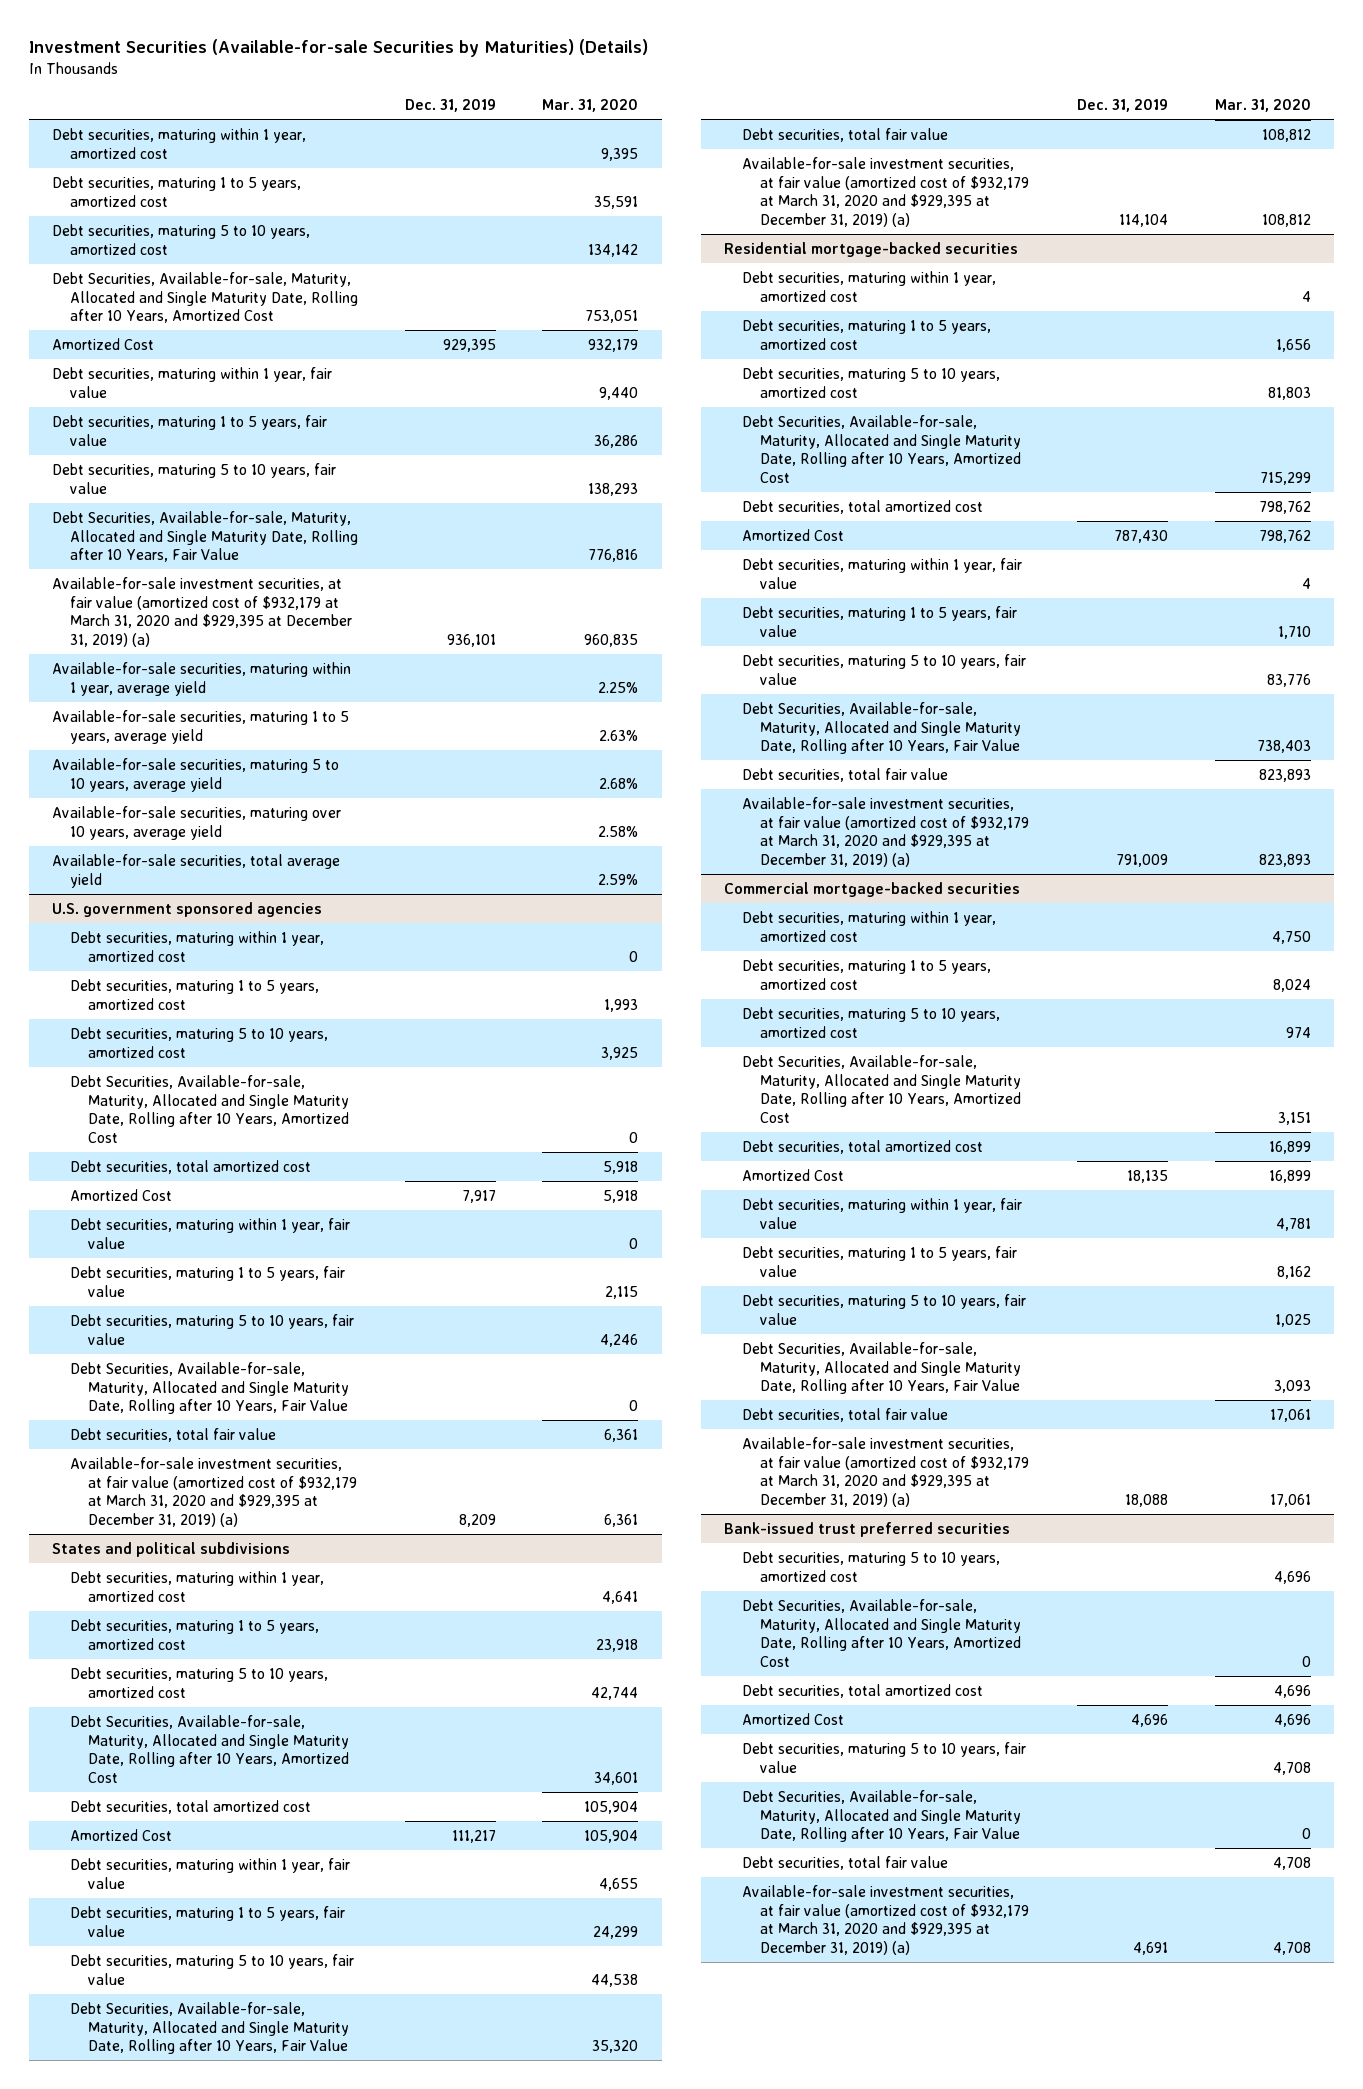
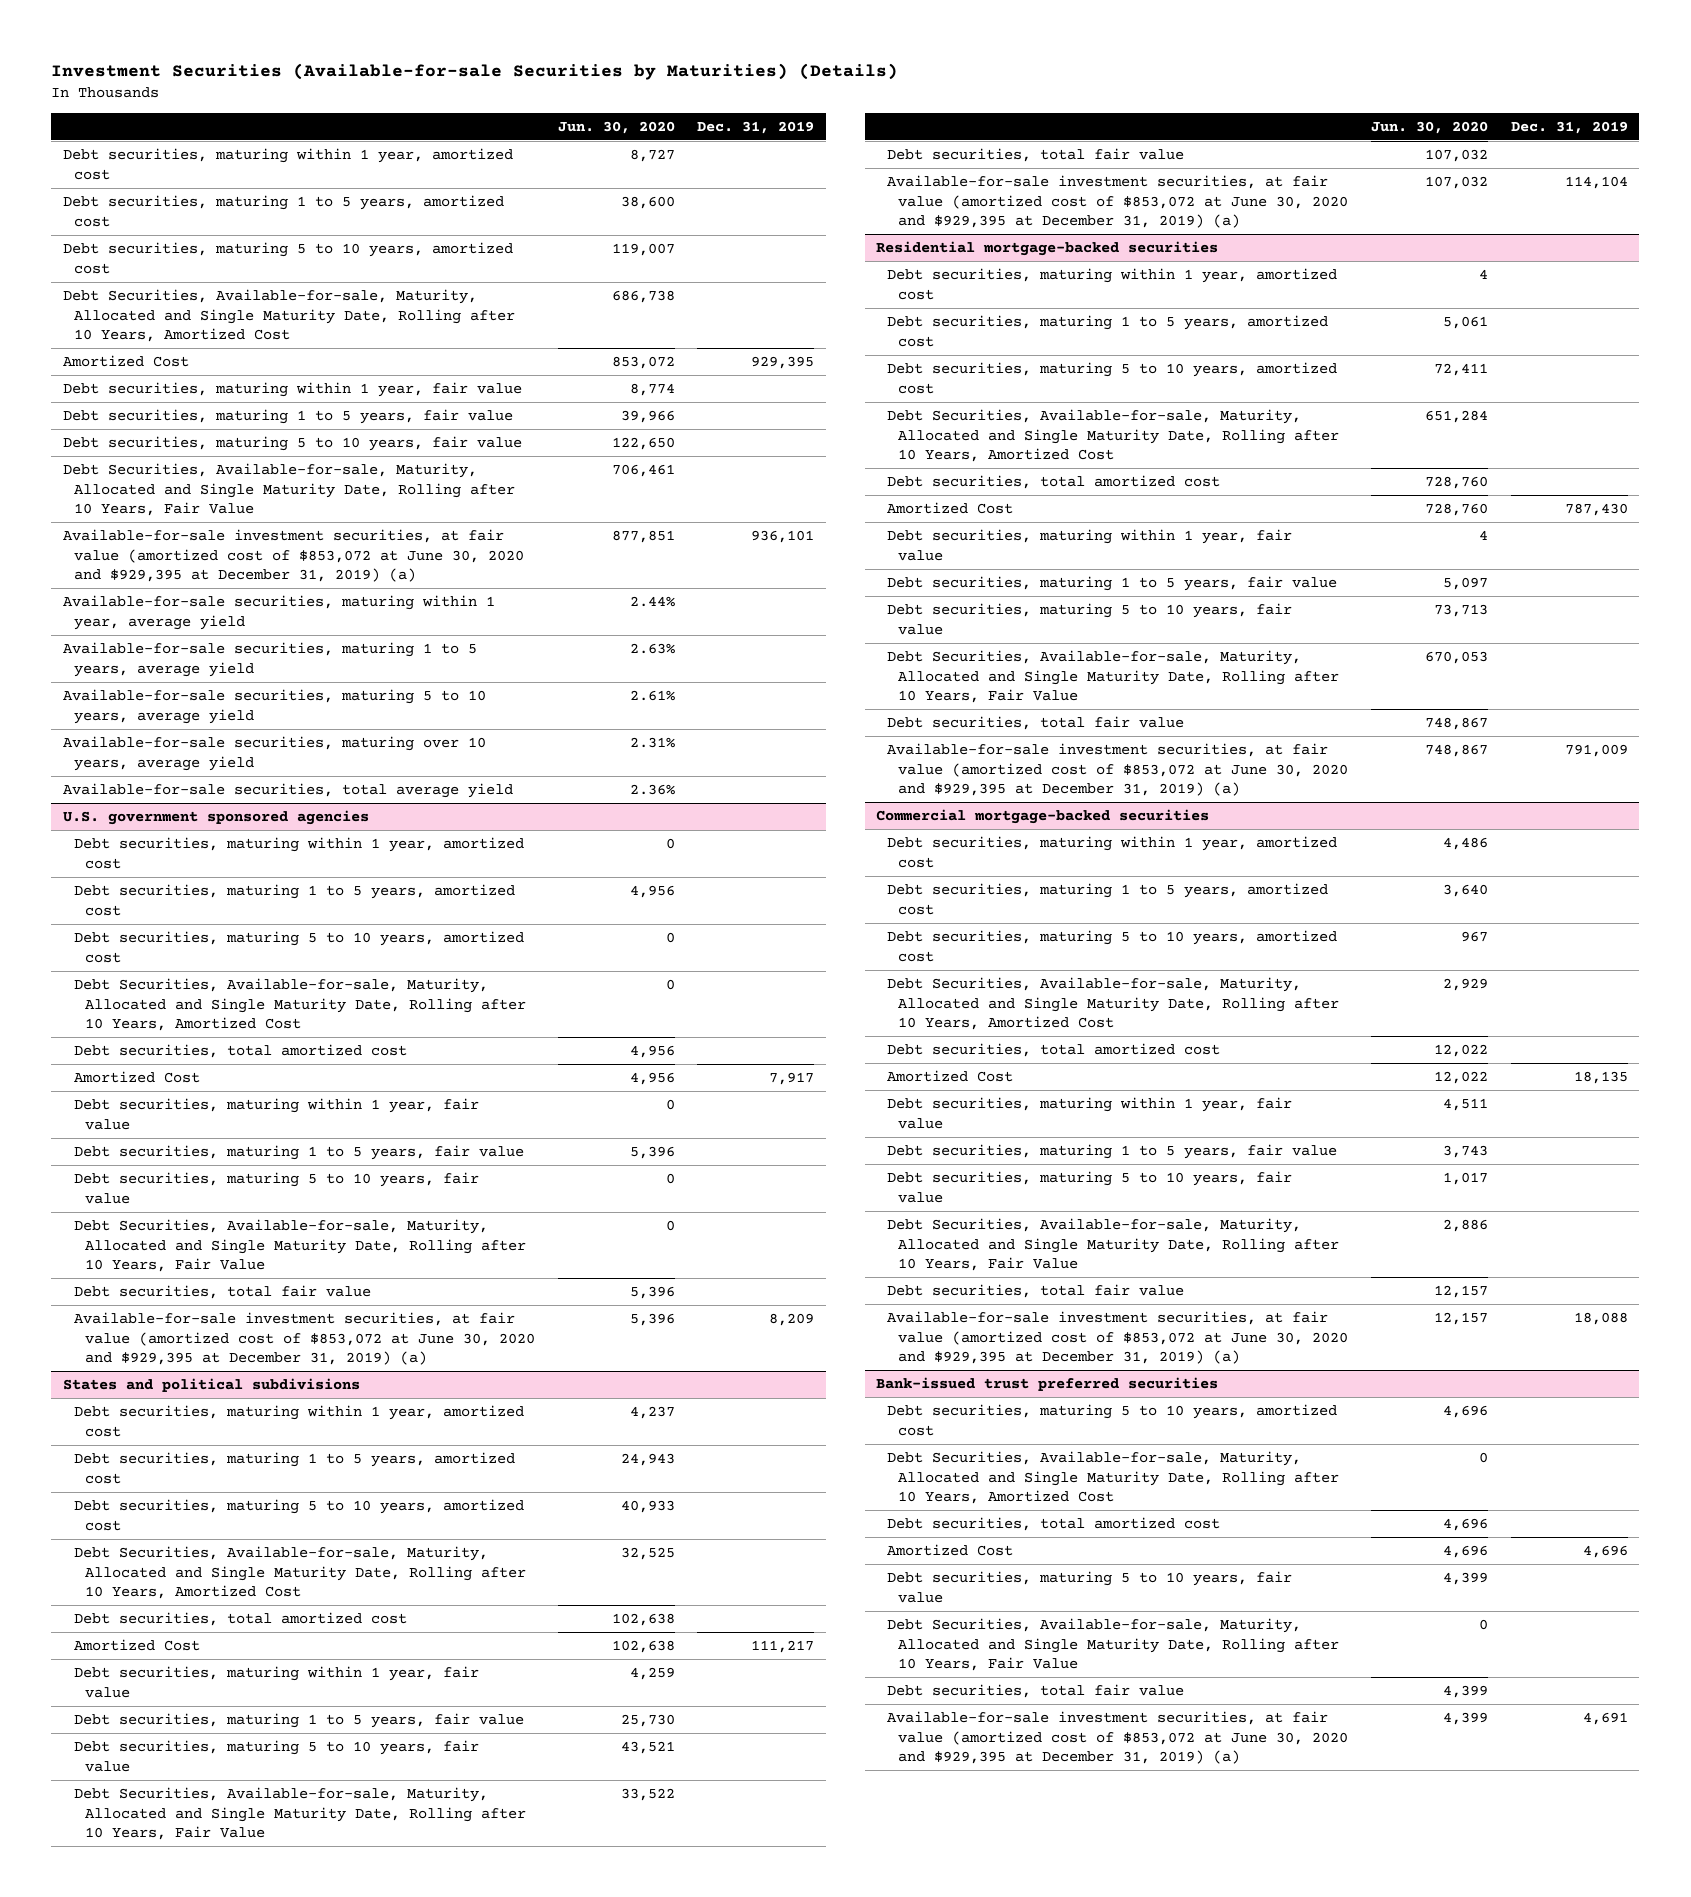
[542,98,639,112] Mar. 31, 2020 -> none
none -> [557,120,675,134] Jun. 30, 2020
[51,576,352,647] Available-for-sale investment securities, at fair value (amortized cost of $932,179 at March 31, 2020 and $929,395 at December 31, 2019) (a) -> [62,529,524,583] Available-for-sale investment securities, at fair value (amortized cost of $853,072 at June 30, 2020 and $929,395 at December 31, 2019) (a)
[69,1456,357,1527] Available-for-sale investment securities, at fair value (amortized cost of $932,179 at March 31, 2020 and $929,395 at December 31, 2019) (a) -> [73,1312,535,1366] Available-for-sale investment securities, at fair value (amortized cost of $853,072 at June 30, 2020 and $929,395 at December 31, 2019) (a)
[742,156,1030,227] Available-for-sale investment securities, at fair value (amortized cost of $932,179 at March 31, 2020 and $929,395 at December 31, 2019) (a) -> [887,175,1349,229] Available-for-sale investment securities, at fair value (amortized cost of $853,072 at June 30, 2020 and $929,395 at December 31, 2019) (a)
[742,796,1030,867] Available-for-sale investment securities, at fair value (amortized cost of $932,179 at March 31, 2020 and $929,395 at December 31, 2019) (a) -> [887,743,1349,797] Available-for-sale investment securities, at fair value (amortized cost of $853,072 at June 30, 2020 and $929,395 at December 31, 2019) (a)
[742,1436,1030,1507] Available-for-sale investment securities, at fair value (amortized cost of $932,179 at March 31, 2020 and $929,395 at December 31, 2019) (a) -> [887,1311,1349,1365] Available-for-sale investment securities, at fair value (amortized cost of $853,072 at June 30, 2020 and $929,395 at December 31, 2019) (a)
[742,1884,1030,1955] Available-for-sale investment securities, at fair value (amortized cost of $932,179 at March 31, 2020 and $929,395 at December 31, 2019) (a) -> [887,1711,1349,1765] Available-for-sale investment securities, at fair value (amortized cost of $853,072 at June 30, 2020 and $929,395 at December 31, 2019) (a)

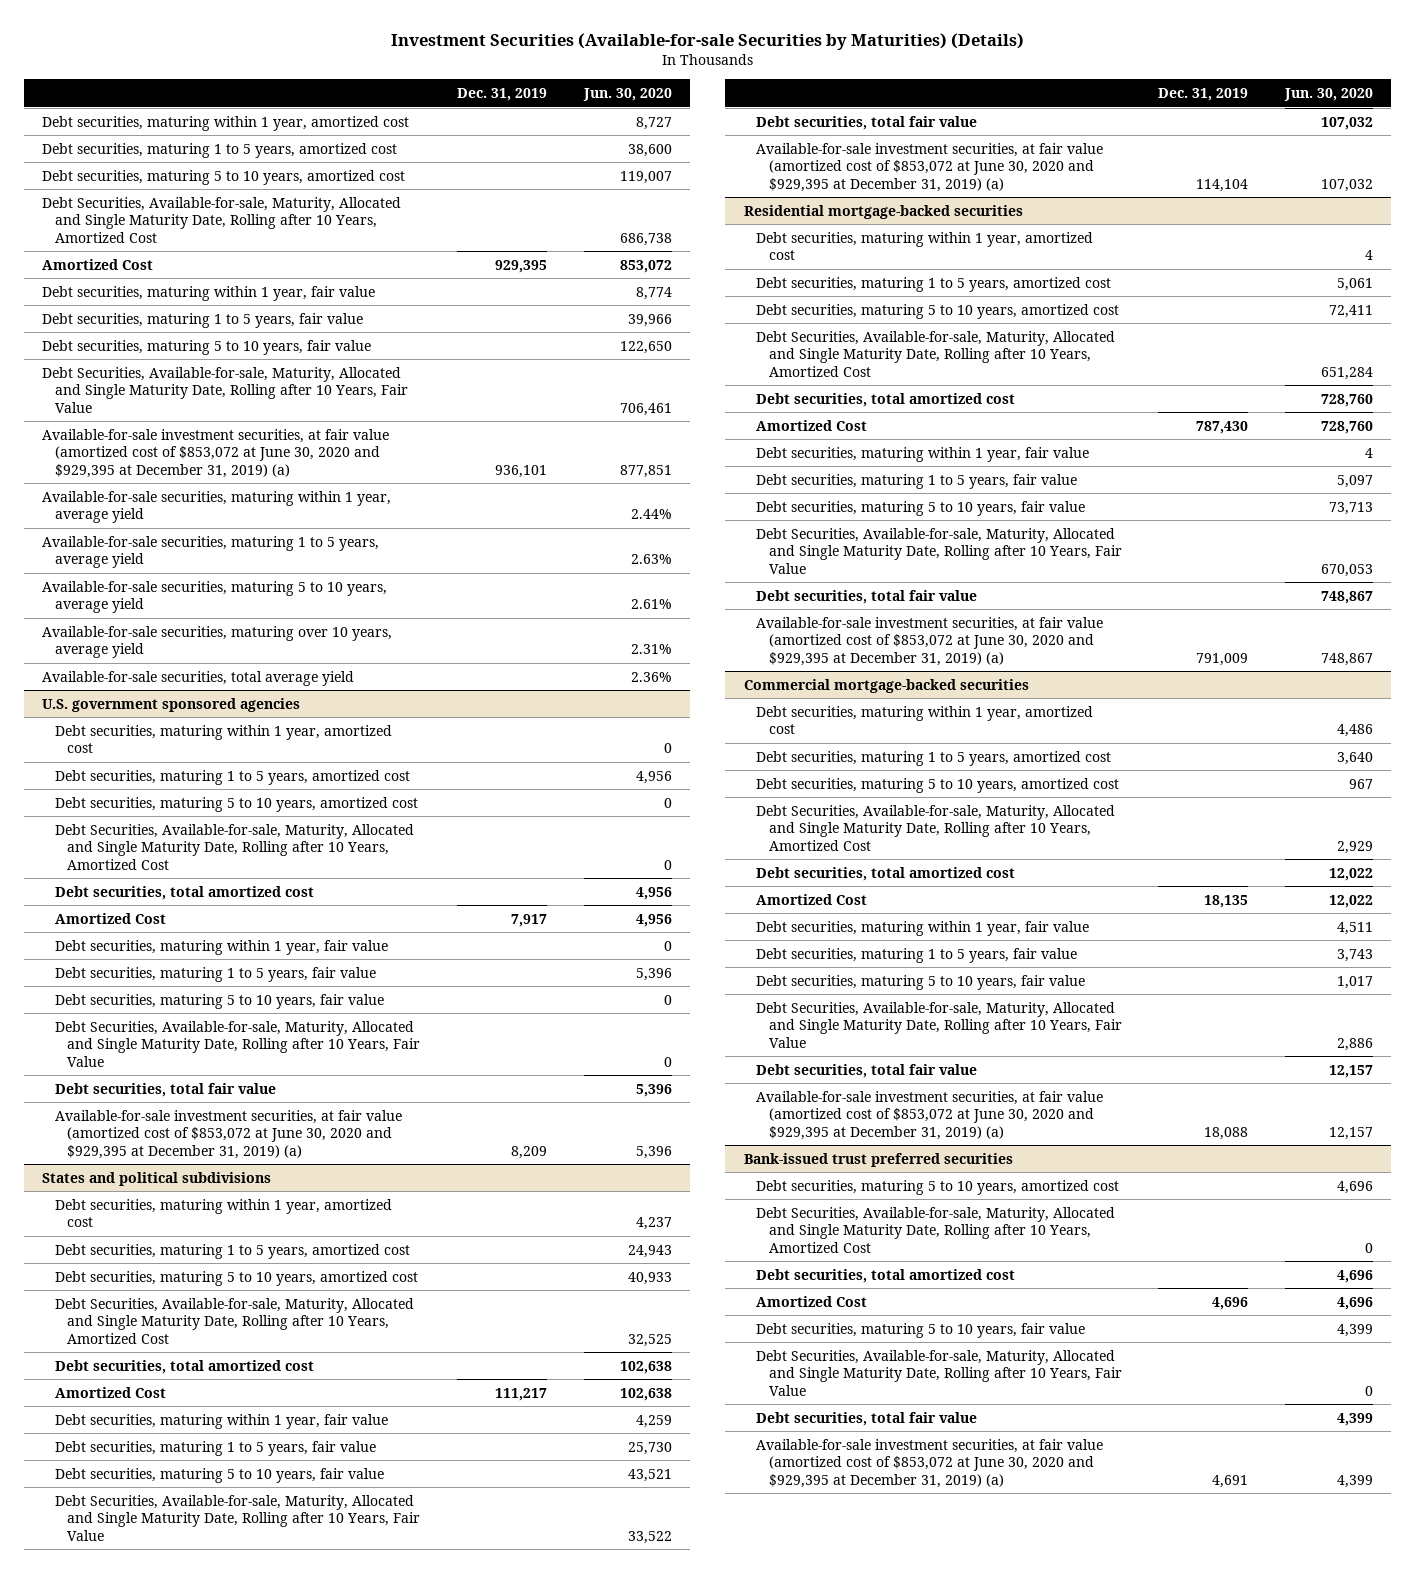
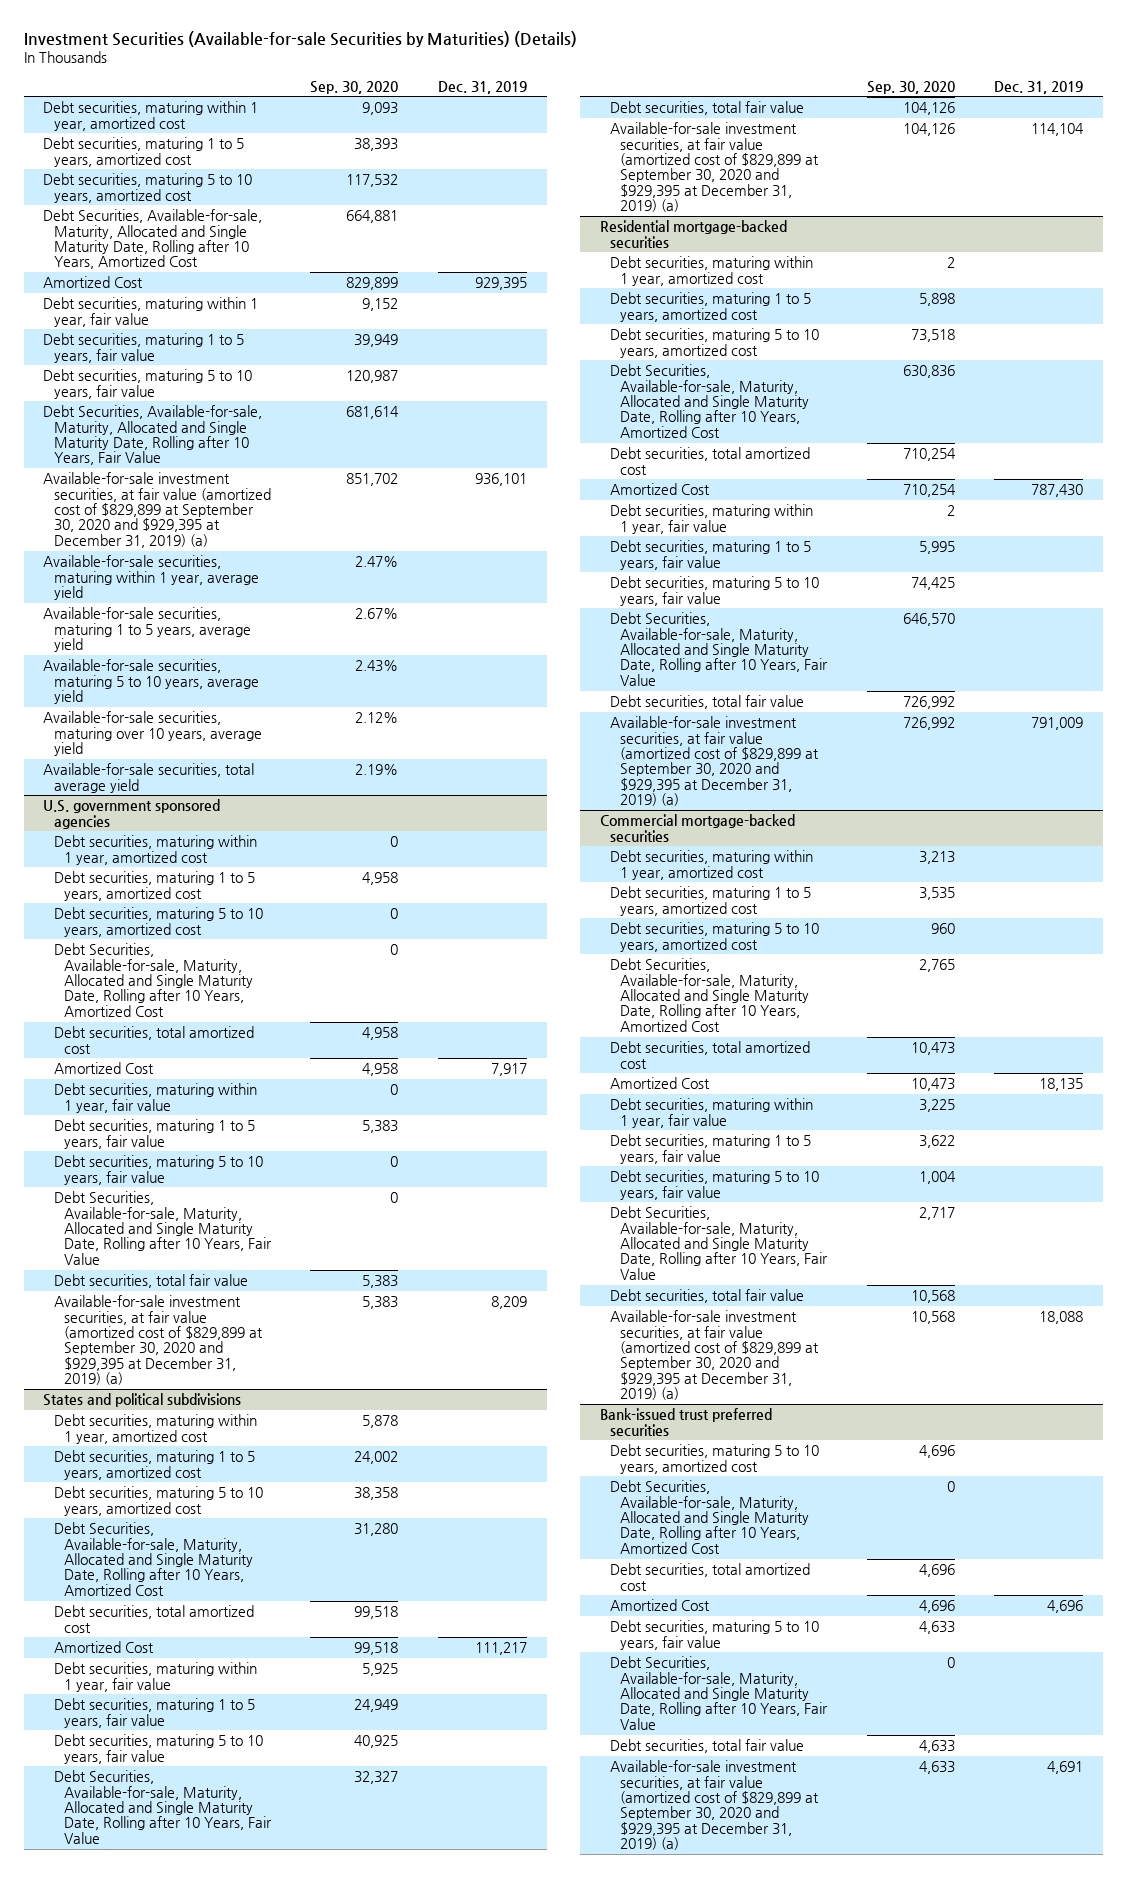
[582,88,672,102] Jun. 30, 2020 -> none
none -> [310,80,399,94] Sep. 30, 2020
[42,428,390,478] Available-for-sale investment securities, at fair value (amortized cost of $853,072 at June 30, 2020 and $929,395 at December 31, 2019) (a) -> [43,472,271,548] Available-for-sale investment securities, at fair value (amortized cost of $829,899 at September 30, 2020 and $929,395 at December 31, 2019) (a)
[54,1109,402,1159] Available-for-sale investment securities, at fair value (amortized cost of $853,072 at June 30, 2020 and $929,395 at December 31, 2019) (a) -> [53,1295,263,1386] Available-for-sale investment securities, at fair value (amortized cost of $829,899 at September 30, 2020 and $929,395 at December 31, 2019) (a)
[756,142,1104,192] Available-for-sale investment securities, at fair value (amortized cost of $853,072 at June 30, 2020 and $929,395 at December 31, 2019) (a) -> [609,122,820,213] Available-for-sale investment securities, at fair value (amortized cost of $829,899 at September 30, 2020 and $929,395 at December 31, 2019) (a)
[756,616,1104,666] Available-for-sale investment securities, at fair value (amortized cost of $853,072 at June 30, 2020 and $929,395 at December 31, 2019) (a) -> [609,716,820,807] Available-for-sale investment securities, at fair value (amortized cost of $829,899 at September 30, 2020 and $929,395 at December 31, 2019) (a)
[756,1090,1104,1140] Available-for-sale investment securities, at fair value (amortized cost of $853,072 at June 30, 2020 and $929,395 at December 31, 2019) (a) -> [609,1310,820,1401] Available-for-sale investment securities, at fair value (amortized cost of $829,899 at September 30, 2020 and $929,395 at December 31, 2019) (a)
[756,1438,1104,1488] Available-for-sale investment securities, at fair value (amortized cost of $853,072 at June 30, 2020 and $929,395 at December 31, 2019) (a) -> [609,1760,820,1851] Available-for-sale investment securities, at fair value (amortized cost of $829,899 at September 30, 2020 and $929,395 at December 31, 2019) (a)

